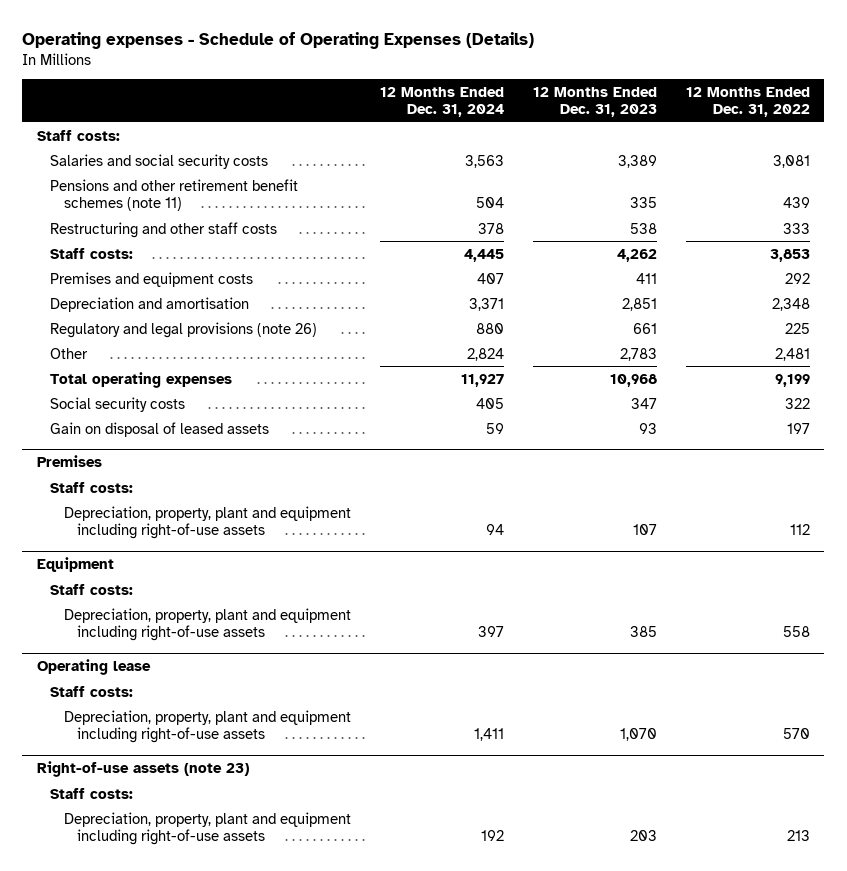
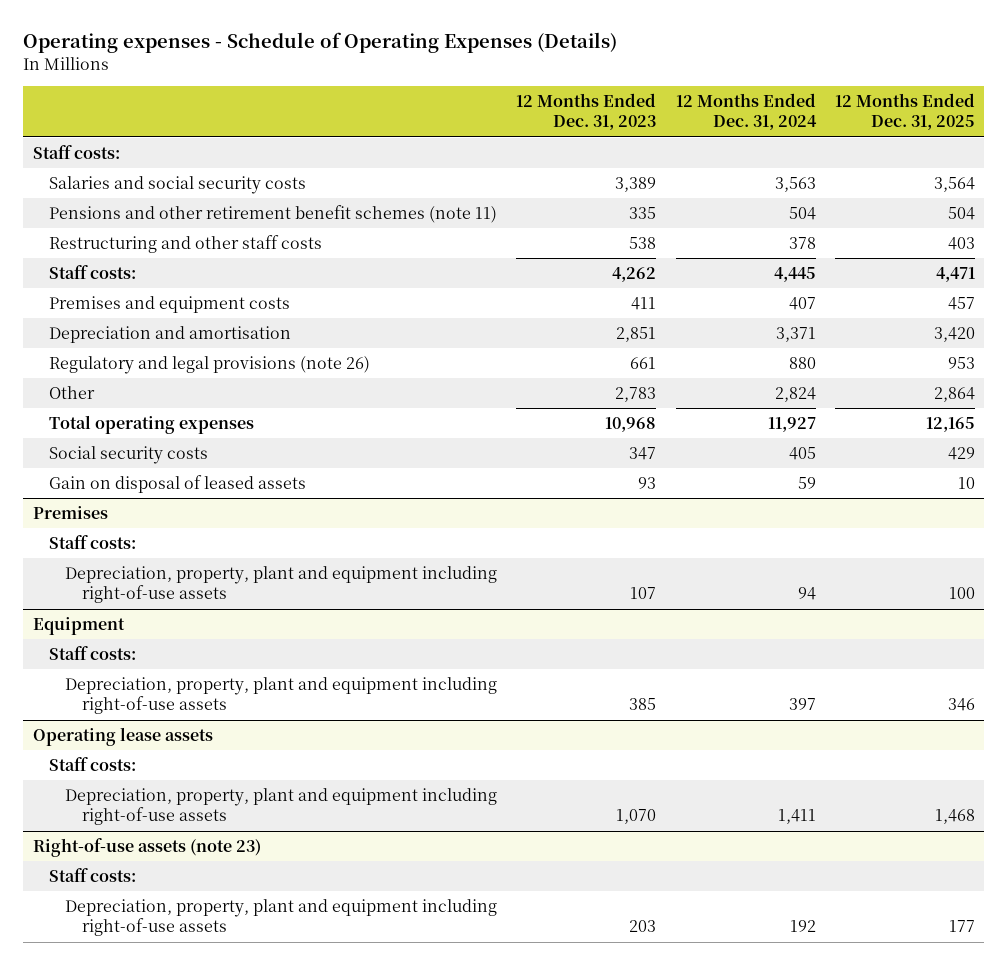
[685,86,810,118] 12 Months Ended Dec. 31, 2022 -> none
none -> [834,93,975,131] 12 Months Ended Dec. 31, 2025
[36,659,151,676] Operating lease -> [32,727,213,747] Operating lease assets

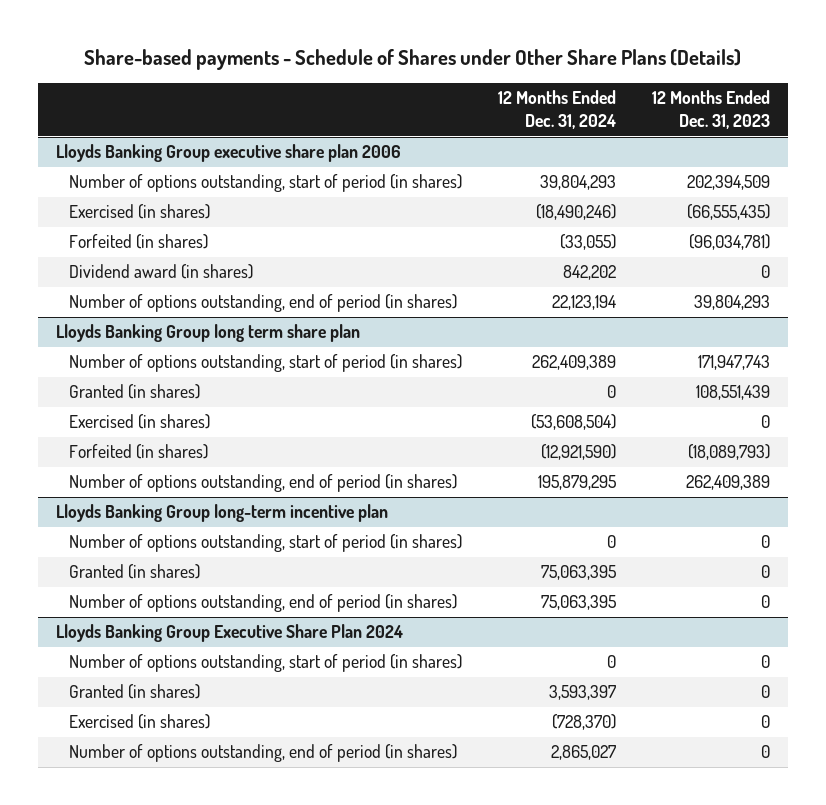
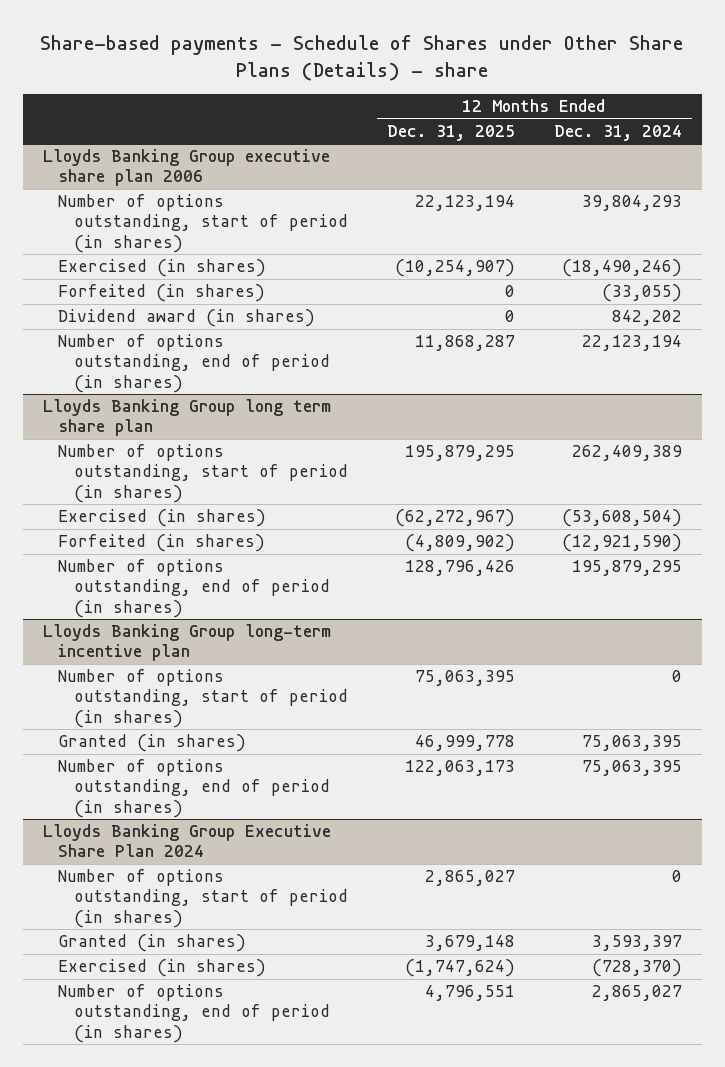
[83,49,741,71] Share-based payments - Schedule of Shares under Other Share Plans (Details) -> [40,34,684,81] Share-based payments - Schedule of Shares under Other Share Plans (Details) - share
[651,90,770,130] 12 Months Ended Dec. 31, 2023 -> none
none -> [386,124,515,141] Dec. 31, 2025
[68,384,200,400] Granted (in shares) -> none

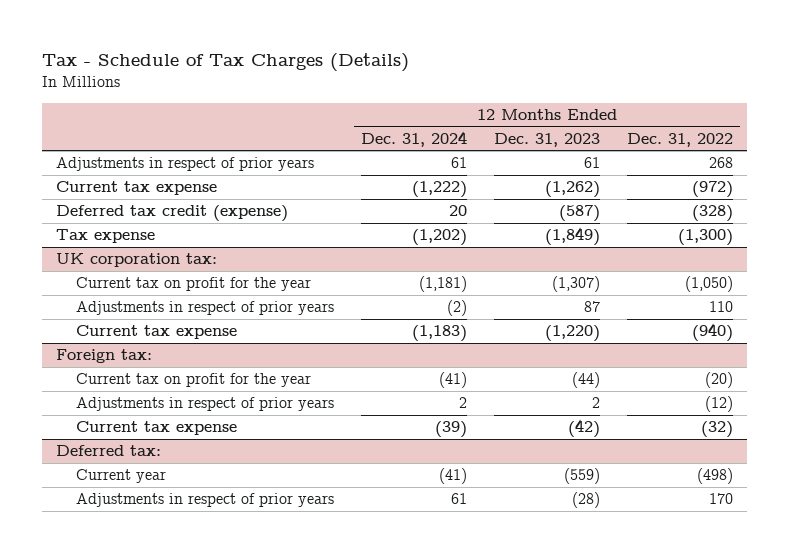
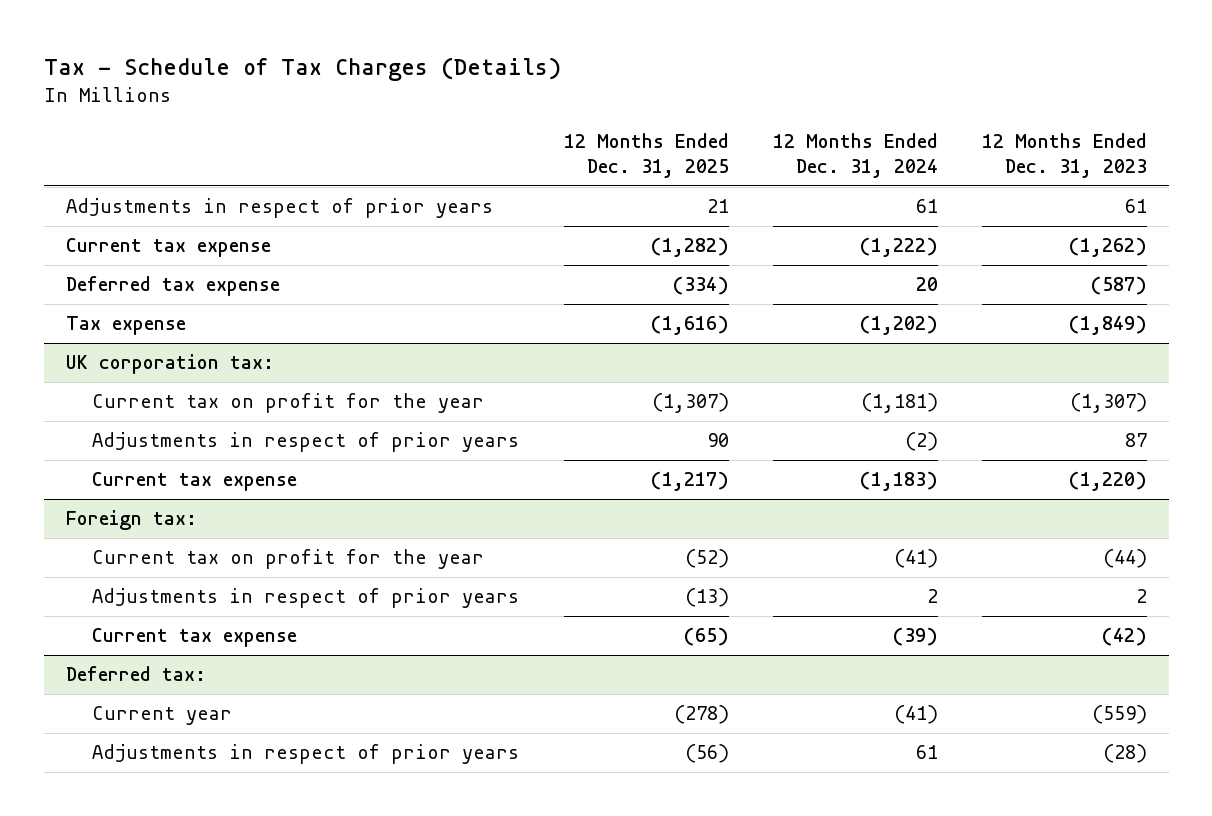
[627,132,734,147] Dec. 31, 2022 -> none
none -> [563,133,729,179] 12 Months Ended Dec. 31, 2025
[55,205,288,223] Deferred tax credit (expense) -> [65,276,280,297] Deferred tax expense

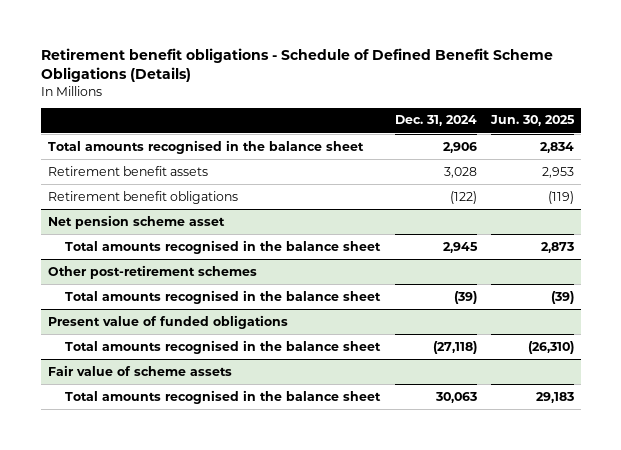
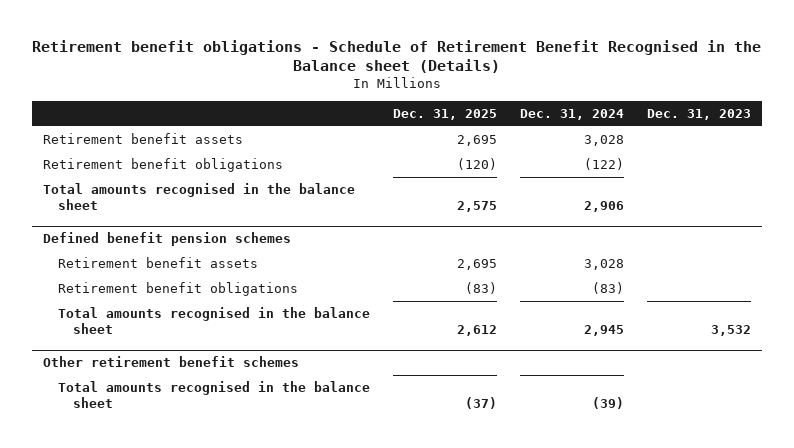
[40,47,553,82] Retirement benefit obligations - Schedule of Defined Benefit Scheme Obligations (Details) -> [32,39,762,74] Retirement benefit obligations - Schedule of Retirement Benefit Recognised in the Balance sheet (Details)
[489,115,575,127] Jun. 30, 2025 -> none
none -> [393,108,498,120] Dec. 31, 2025
none -> [646,108,751,120] Dec. 31, 2023
[47,139,364,154] Total amounts recognised in the balance sheet -> [43,182,356,211] Total amounts recognised in the balance sheet
[47,214,225,229] Net pension scheme asset -> [43,231,292,246] Defined benefit pension schemes
none -> [58,256,259,268] Retirement benefit assets
none -> [58,281,299,296] Retirement benefit obligations
[47,264,257,279] Other post-retirement schemes -> [43,355,300,367] Other retirement benefit schemes
[47,314,288,329] Present value of funded obligations -> none
[65,339,382,354] Total amounts recognised in the balance sheet -> none
[47,364,232,376] Fair value of scheme assets -> none
[65,389,382,404] Total amounts recognised in the balance sheet -> none

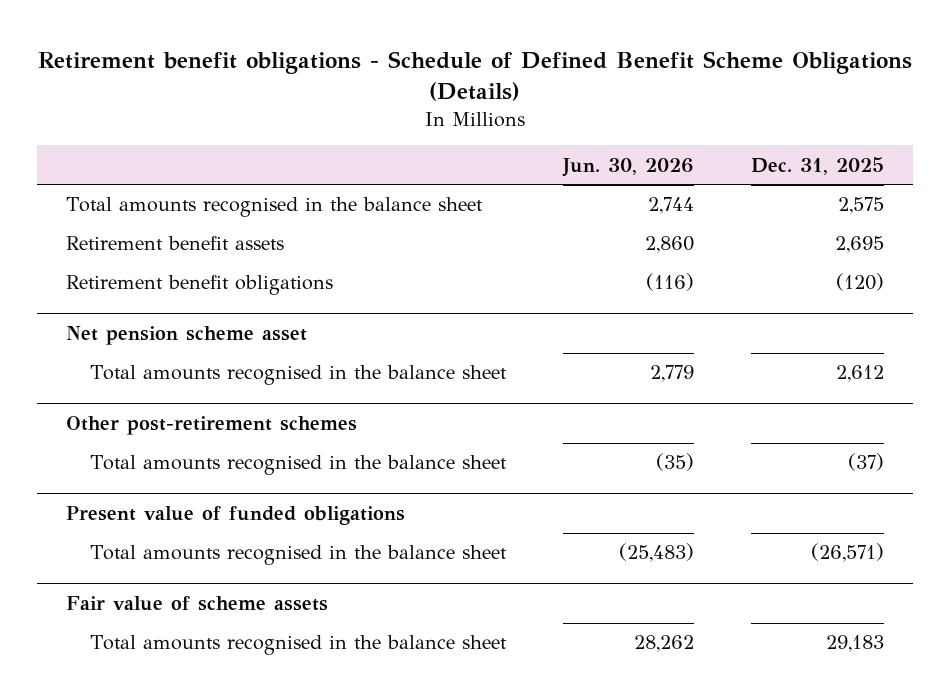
[32,39,762,74] Retirement benefit obligations - Schedule of Retirement Benefit Recognised in the Balance sheet (Details) -> [38,51,913,101] Retirement benefit obligations - Schedule of Defined Benefit Scheme Obligations (Details)
[519,108,624,120] Dec. 31, 2024 -> none
[646,108,751,120] Dec. 31, 2023 -> none
none -> [561,157,694,177] Jun. 30, 2026
[43,132,244,144] Retirement benefit assets -> none
[43,231,292,246] Defined benefit pension schemes -> none
[58,281,299,296] Retirement benefit obligations -> none
[43,157,284,172] Retirement benefit obligations -> [66,275,334,296] Retirement benefit obligations
none -> [66,326,308,346] Net pension scheme asset
[43,355,300,367] Other retirement benefit schemes -> [66,416,358,436] Other post-retirement schemes
none -> [66,506,406,526] Present value of funded obligations
none -> [89,545,507,566] Total amounts recognised in the balance sheet
none -> [66,596,329,612] Fair value of scheme assets
none -> [89,635,507,656] Total amounts recognised in the balance sheet

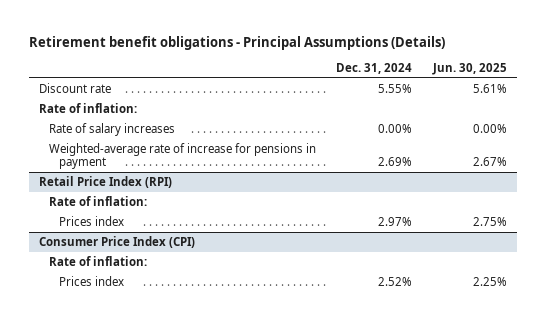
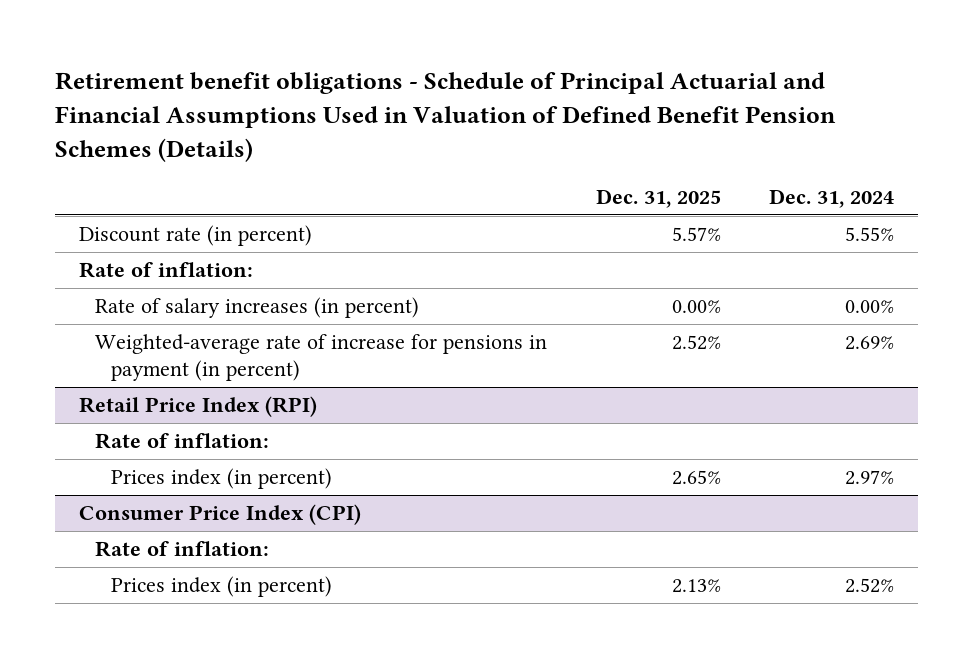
[28,35,445,50] Retirement benefit obligations - Principal Assumptions (Details) -> [55,72,837,163] Retirement benefit obligations - Schedule of Principal Actuarial and Financial Assumptions Used in Valuation of Defined Benefit Pension Schemes (Details)
[431,62,507,75] Jun. 30, 2025 -> none
none -> [595,188,721,208] Dec. 31, 2025
[39,82,112,93] Discount rate -> [79,225,313,247] Discount rate (in percent)
[49,122,176,136] Rate of salary increases -> [95,297,420,319] Rate of salary increases (in percent)
[49,142,317,170] Weighted-average rate of increase for pensions in payment -> [95,334,548,382] Weighted-average rate of increase for pensions in payment (in percent)
[59,215,125,226] Prices index -> [110,468,332,490] Prices index (in percent)
[59,275,125,286] Prices index -> [110,576,332,598] Prices index (in percent)

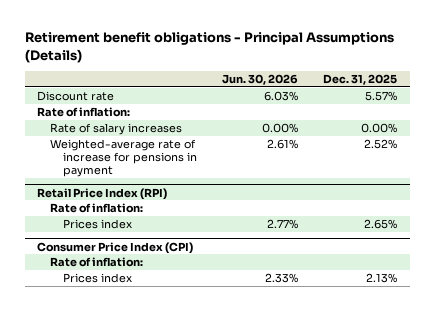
[55,72,837,163] Retirement benefit obligations - Schedule of Principal Actuarial and Financial Assumptions Used in Valuation of Defined Benefit Pension Schemes (Details) -> [24,32,394,63] Retirement benefit obligations - Principal Assumptions (Details)
[769,188,895,208] Dec. 31, 2024 -> none
none -> [222,73,299,85] Jun. 30, 2026
[79,225,313,247] Discount rate (in percent) -> [37,91,115,102] Discount rate
[95,297,420,319] Rate of salary increases (in percent) -> [50,123,183,136] Rate of salary increases
[95,334,548,382] Weighted-average rate of increase for pensions in payment (in percent) -> [50,139,197,178] Weighted-average rate of increase for pensions in payment
[110,468,332,490] Prices index (in percent) -> [62,219,132,230] Prices index
[110,576,332,598] Prices index (in percent) -> [62,273,132,284] Prices index

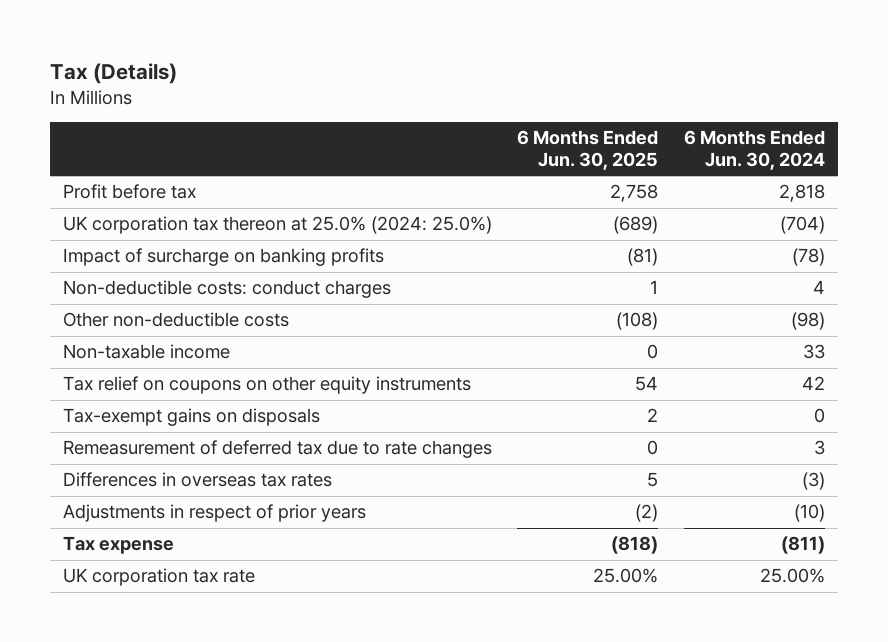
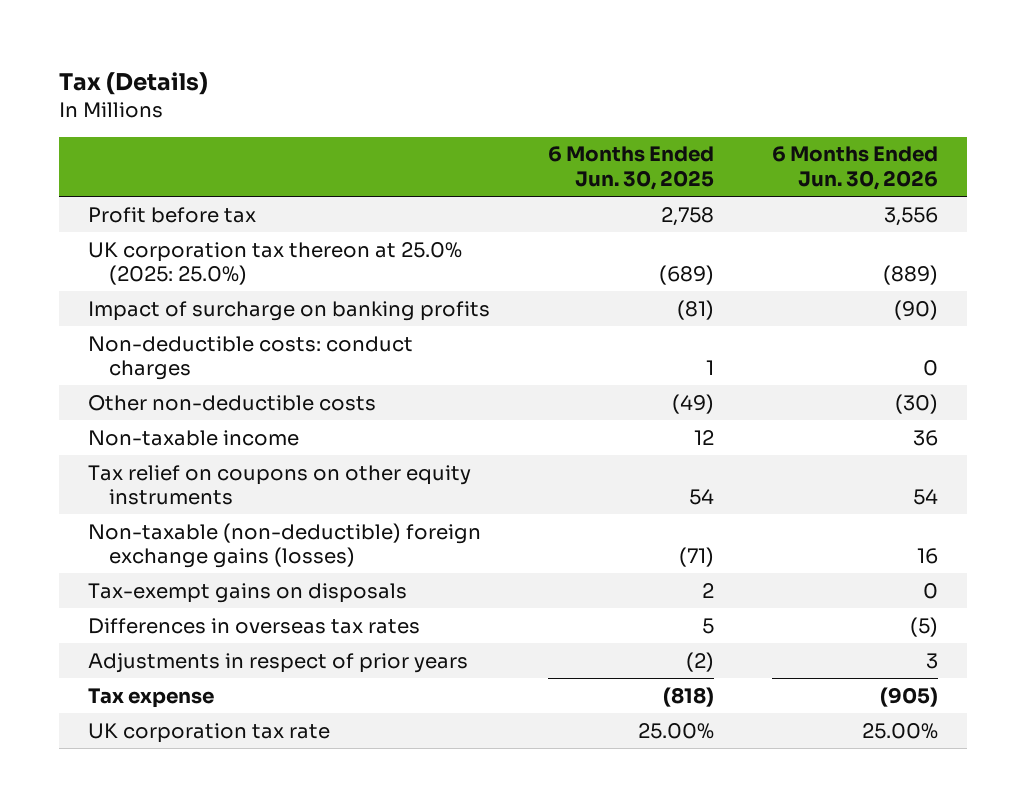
[684,130,826,170] 6 Months Ended Jun. 30, 2024 -> none
none -> [771,146,938,190] 6 Months Ended Jun. 30, 2026
[62,216,492,235] UK corporation tax thereon at 25.0% (2024: 25.0%) -> [87,241,462,286] UK corporation tax thereon at 25.0% (2025: 25.0%)
[616,312,659,331] (108) -> [671,393,714,414] (49)
[647,344,659,360] 0 -> [693,429,714,445] 12
none -> [87,522,481,569] Non-taxable (non-deductible) foreign exchange gains (losses)
[62,440,492,459] Remeasurement of deferred tax due to rate changes -> none

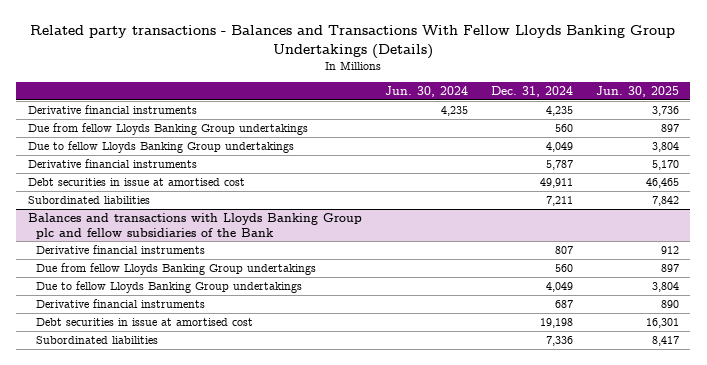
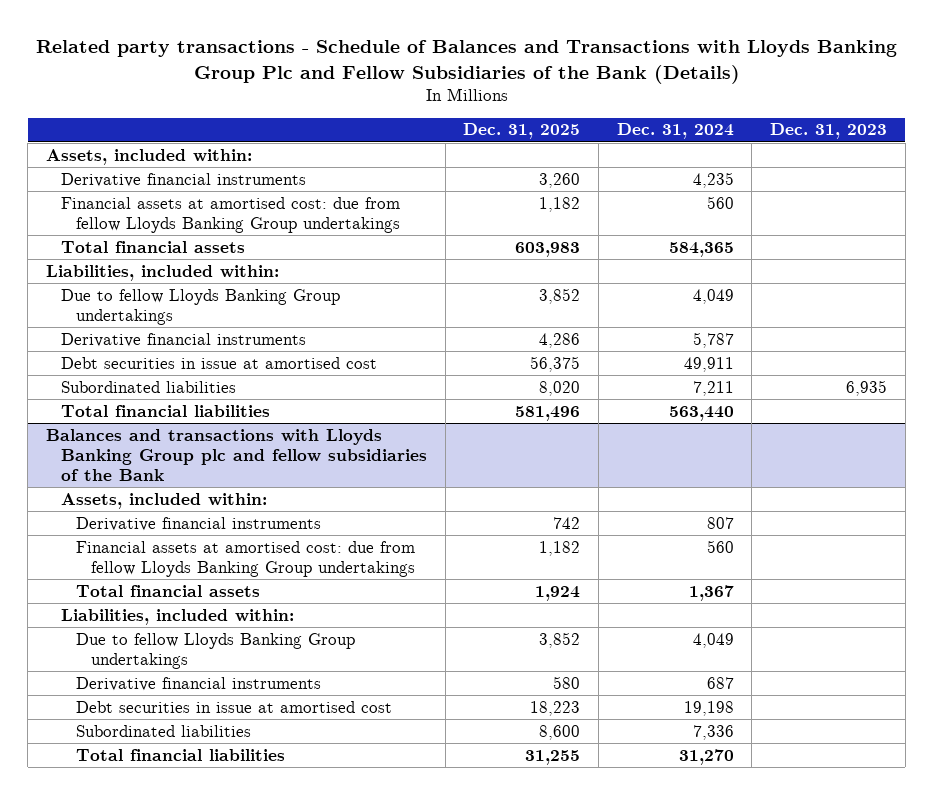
[30,24,676,59] Related party transactions - Balances and Transactions With Fellow Lloyds Banking Group Undertakings (Details) -> [35,40,897,85] Related party transactions - Schedule of Balances and Transactions with Lloyds Banking Group Plc and Fellow Subsidiaries of the Bank (Details)
[384,86,468,98] Jun. 30, 2024 -> none
[595,86,679,98] Jun. 30, 2025 -> none
none -> [463,123,581,140] Dec. 31, 2025
none -> [769,123,887,140] Dec. 31, 2023
none -> [46,148,253,165] Assets, included within:
[27,123,308,136] Due from fellow Lloyds Banking Group undertakings -> [61,196,401,233] Financial assets at amortised cost: due from fellow Lloyds Banking Group undertakings
none -> [61,240,246,253] Total financial assets
none -> [46,264,280,281] Liabilities, included within:
none -> [61,404,271,417] Total financial liabilities
none -> [61,492,268,509] Assets, included within:
[36,263,317,276] Due from fellow Lloyds Banking Group undertakings -> [76,540,416,577] Financial assets at amortised cost: due from fellow Lloyds Banking Group undertakings
none -> [76,584,261,597] Total financial assets
none -> [61,608,295,625] Liabilities, included within:
none -> [76,748,286,761] Total financial liabilities

